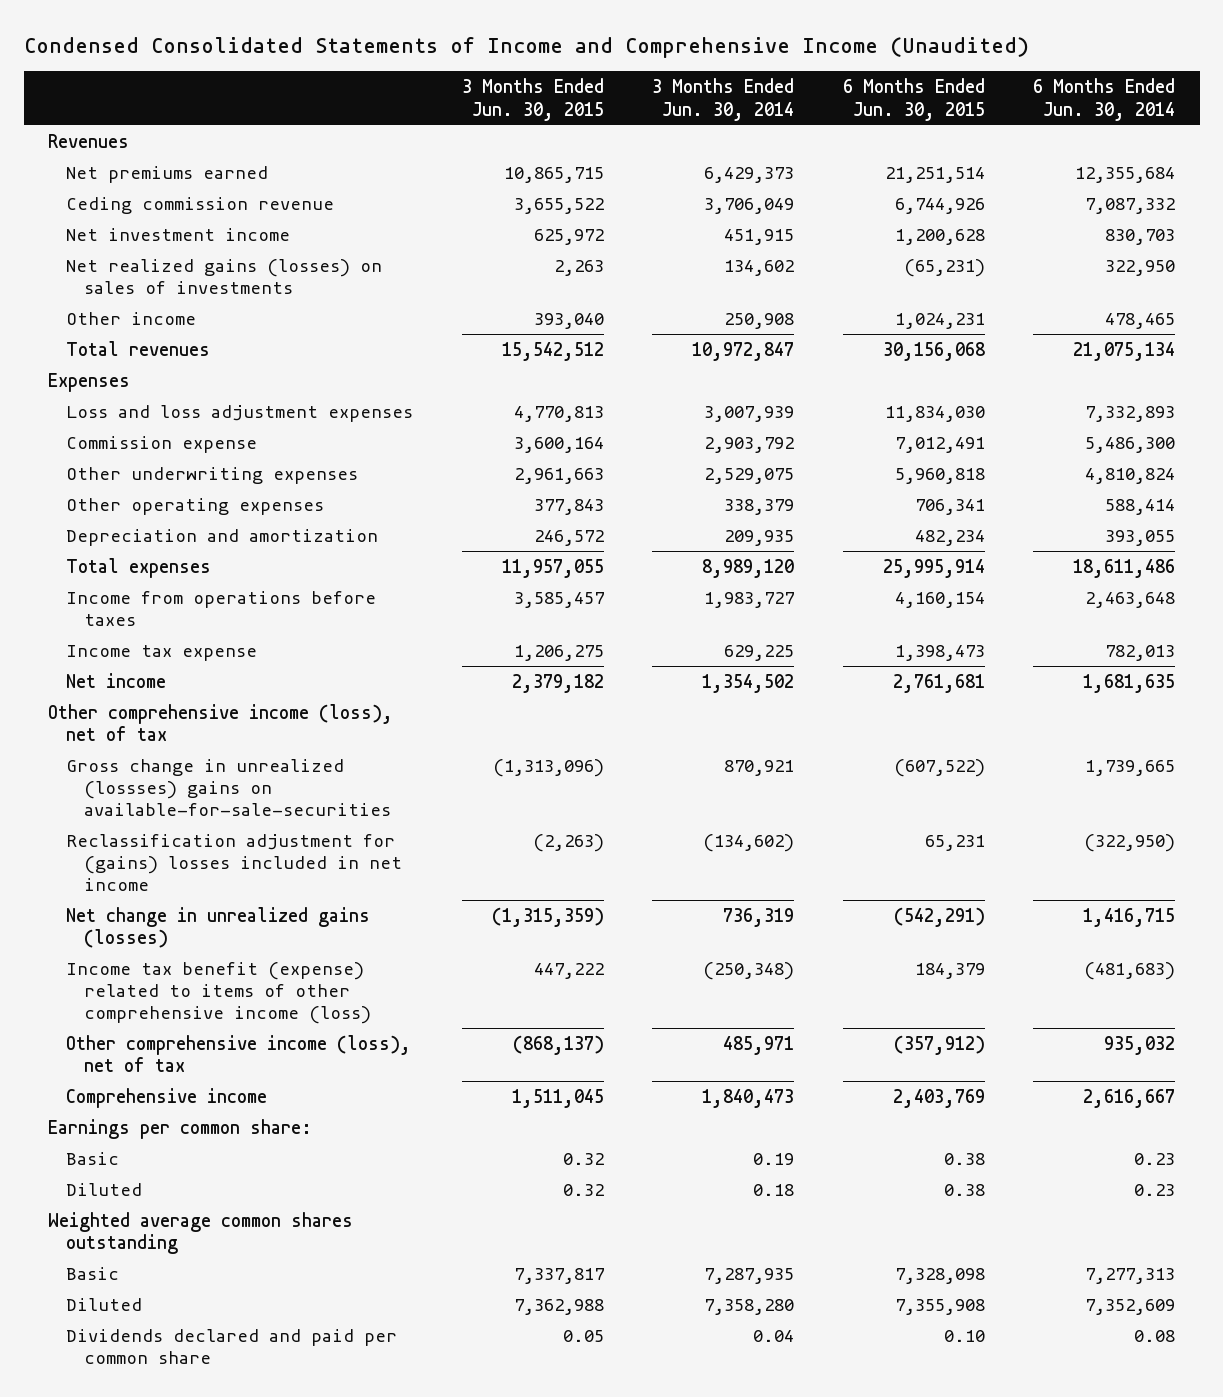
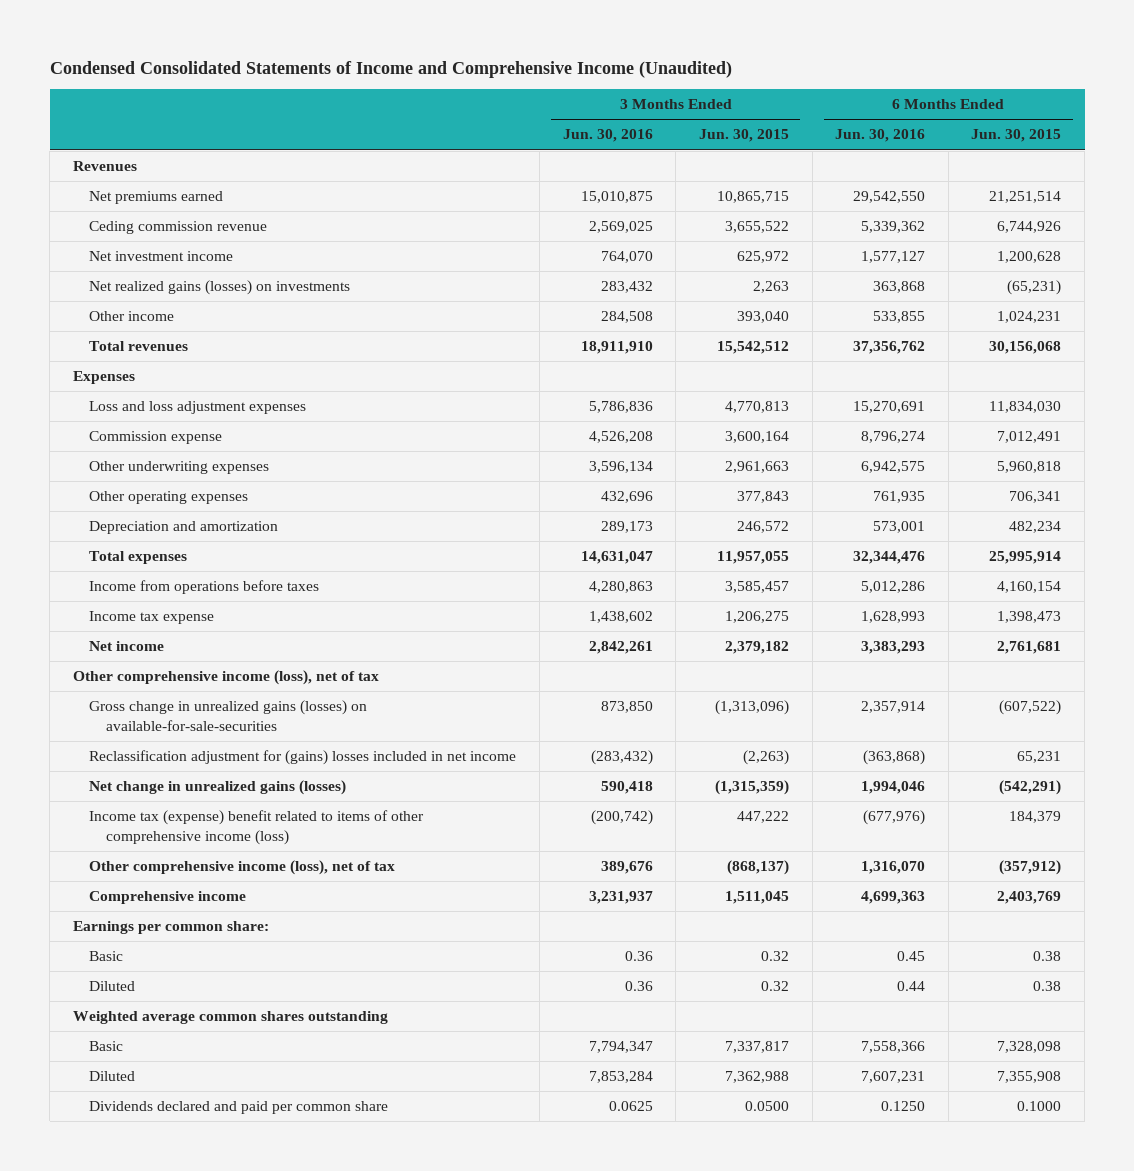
[652,78,795,121] 3 Months Ended Jun. 30, 2014 -> none
[1033,78,1176,121] 6 Months Ended Jun. 30, 2014 -> none
none -> [562,129,653,143] Jun. 30, 2016
none -> [835,129,926,143] Jun. 30, 2016
[65,259,382,295] Net realized gains (losses) on sales of investments -> [89,280,351,296] Net realized gains (losses) on investments
[65,759,391,817] Gross change in unrealized (lossses) gains on available-for-sale-securities -> [89,700,368,731] Gross change in unrealized gains (losses) on available-for-sale-securities
[65,962,371,1025] Income tax benefit (expense) related to items of other comprehensive income (loss) -> [89,810,425,845] Income tax (expense) benefit related to items of other comprehensive income (loss)
[562,1330,604,1343] 0.05 -> [744,1101,789,1112] 0.0500
[943,1330,985,1343] 0.10 -> [1017,1101,1062,1112] 0.1000

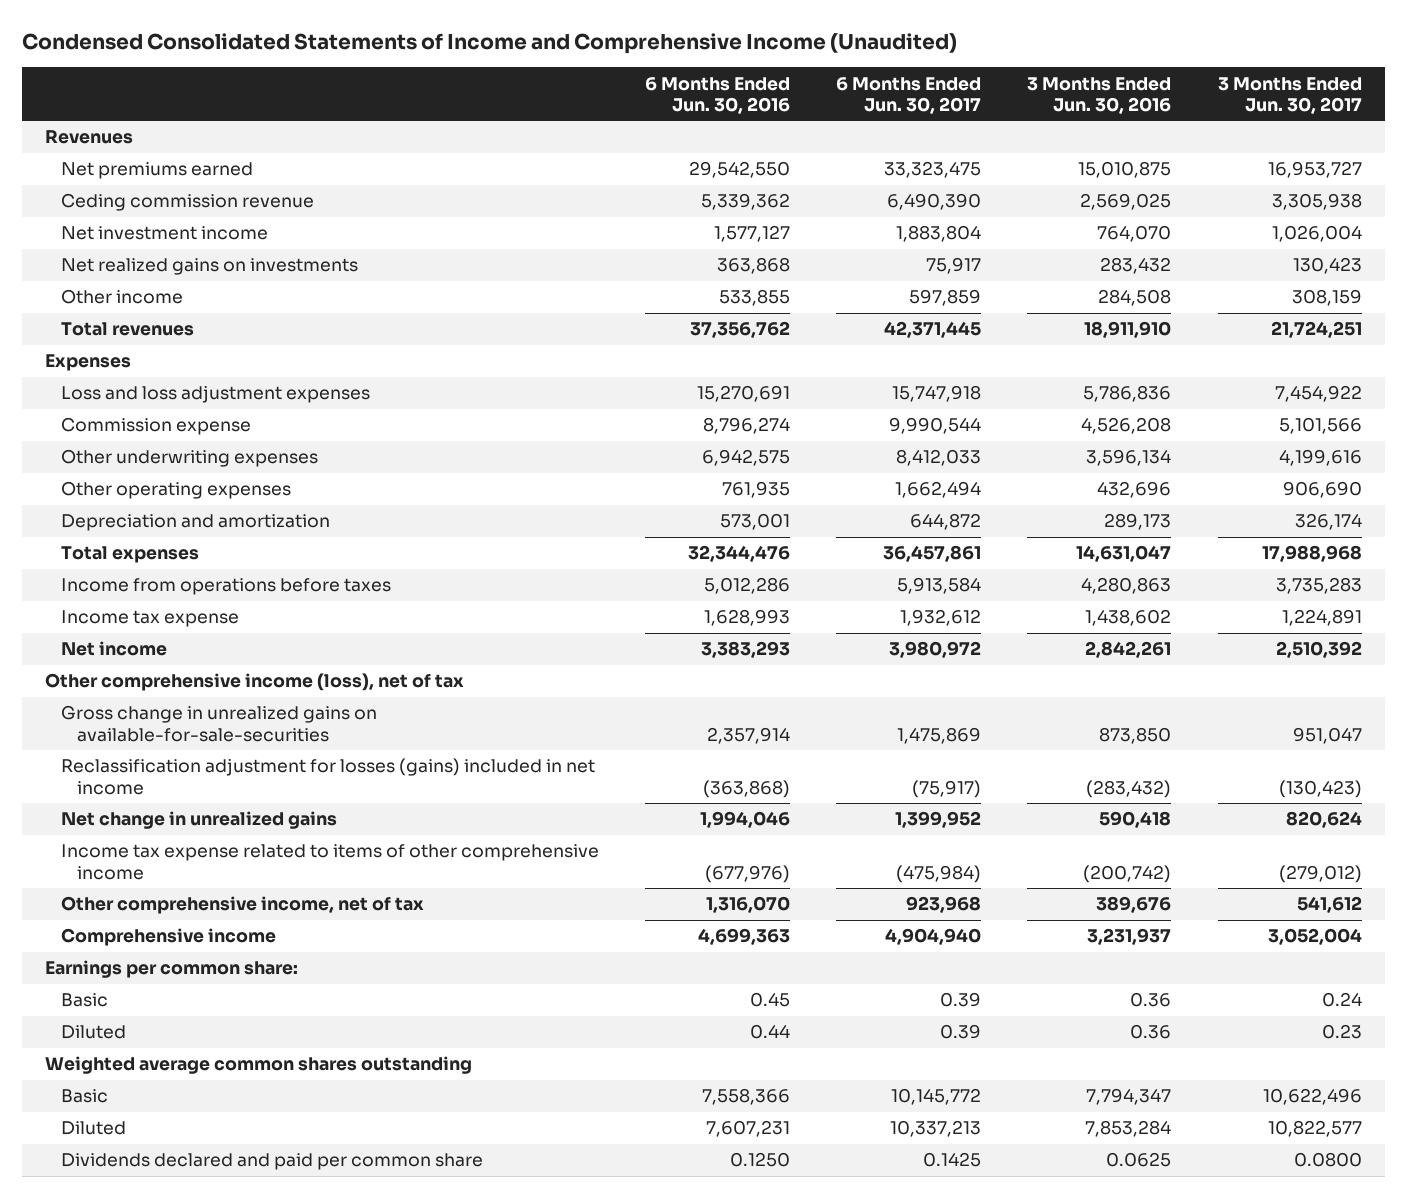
[698,129,789,143] Jun. 30, 2015 -> none
[971,129,1062,143] Jun. 30, 2015 -> none
none -> [836,76,982,115] 6 Months Ended Jun. 30, 2017
none -> [1217,76,1362,115] 3 Months Ended Jun. 30, 2017
[89,280,351,296] Net realized gains (losses) on investments -> [61,258,359,276] Net realized gains on investments
[89,700,368,731] Gross change in unrealized gains (losses) on available-for-sale-securities -> [61,705,378,742] Gross change in unrealized gains on available-for-sale-securities
[89,750,517,766] Reclassification adjustment for (gains) losses included in net income -> [61,758,596,795] Reclassification adjustment for losses (gains) included in net income
[89,780,347,796] Net change in unrealized gains (losses) -> [61,811,338,830] Net change in unrealized gains
[89,810,425,845] Income tax (expense) benefit related to items of other comprehensive income (loss) -> [61,844,600,880] Income tax expense related to items of other comprehensive income
[89,860,396,876] Other comprehensive income (loss), net of tax -> [61,896,425,915] Other comprehensive income, net of tax

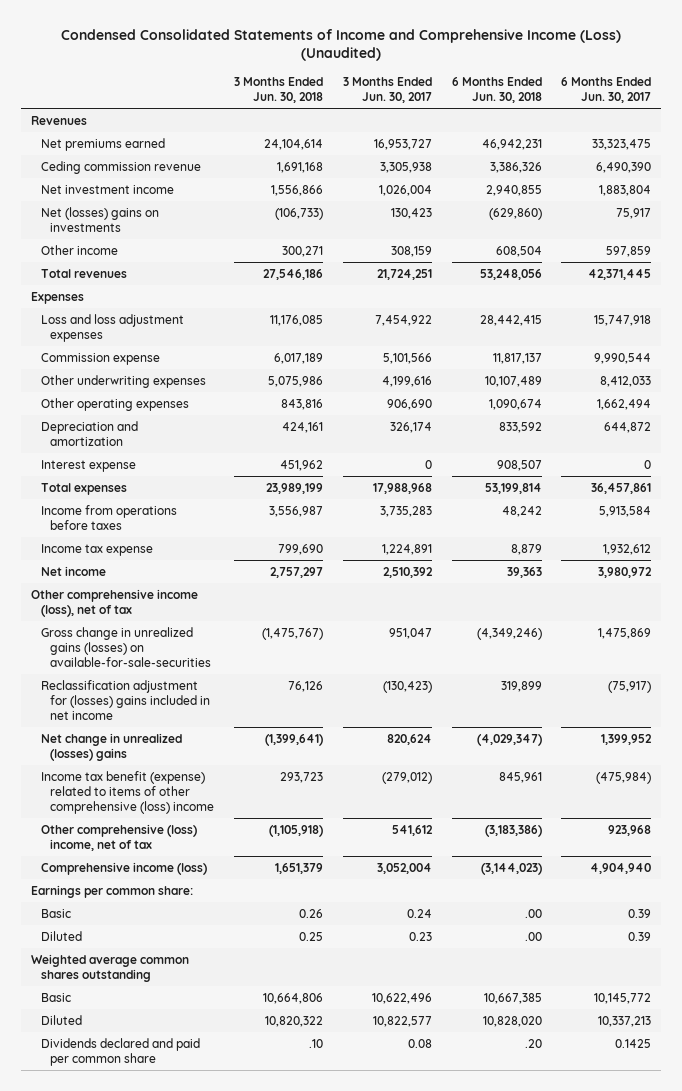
[21,33,957,55] Condensed Consolidated Statements of Income and Comprehensive Income (Unaudited) -> [61,28,622,62] Condensed Consolidated Statements of Income and Comprehensive Income (Loss) (Unaudited)
[645,76,791,115] 6 Months Ended Jun. 30, 2016 -> none
[1027,76,1172,115] 3 Months Ended Jun. 30, 2016 -> none
none -> [234,76,324,104] 3 Months Ended Jun. 30, 2018
none -> [451,76,542,104] 6 Months Ended Jun. 30, 2018
[61,258,359,276] Net realized gains on investments -> [40,206,159,232] Net (losses) gains on investments
none -> [40,459,136,472] Interest expense
[61,705,378,742] Gross change in unrealized gains on available-for-sale-securities -> [40,626,212,668] Gross change in unrealized gains (losses) on available-for-sale-securities
[61,758,596,795] Reclassification adjustment for losses (gains) included in net income -> [40,679,211,721] Reclassification adjustment for (losses) gains included in net income
[61,811,338,830] Net change in unrealized gains -> [40,732,182,761] Net change in unrealized (losses) gains
[61,844,600,880] Income tax expense related to items of other comprehensive income -> [40,770,215,815] Income tax benefit (expense) related to items of other comprehensive (loss) income
[61,896,425,915] Other comprehensive income, net of tax -> [40,823,197,851] Other comprehensive (loss) income, net of tax
[61,928,277,947] Comprehensive income -> [40,861,207,875] Comprehensive income (loss)
[1293,1152,1362,1168] 0.0800 -> [407,1038,432,1048] 0.08

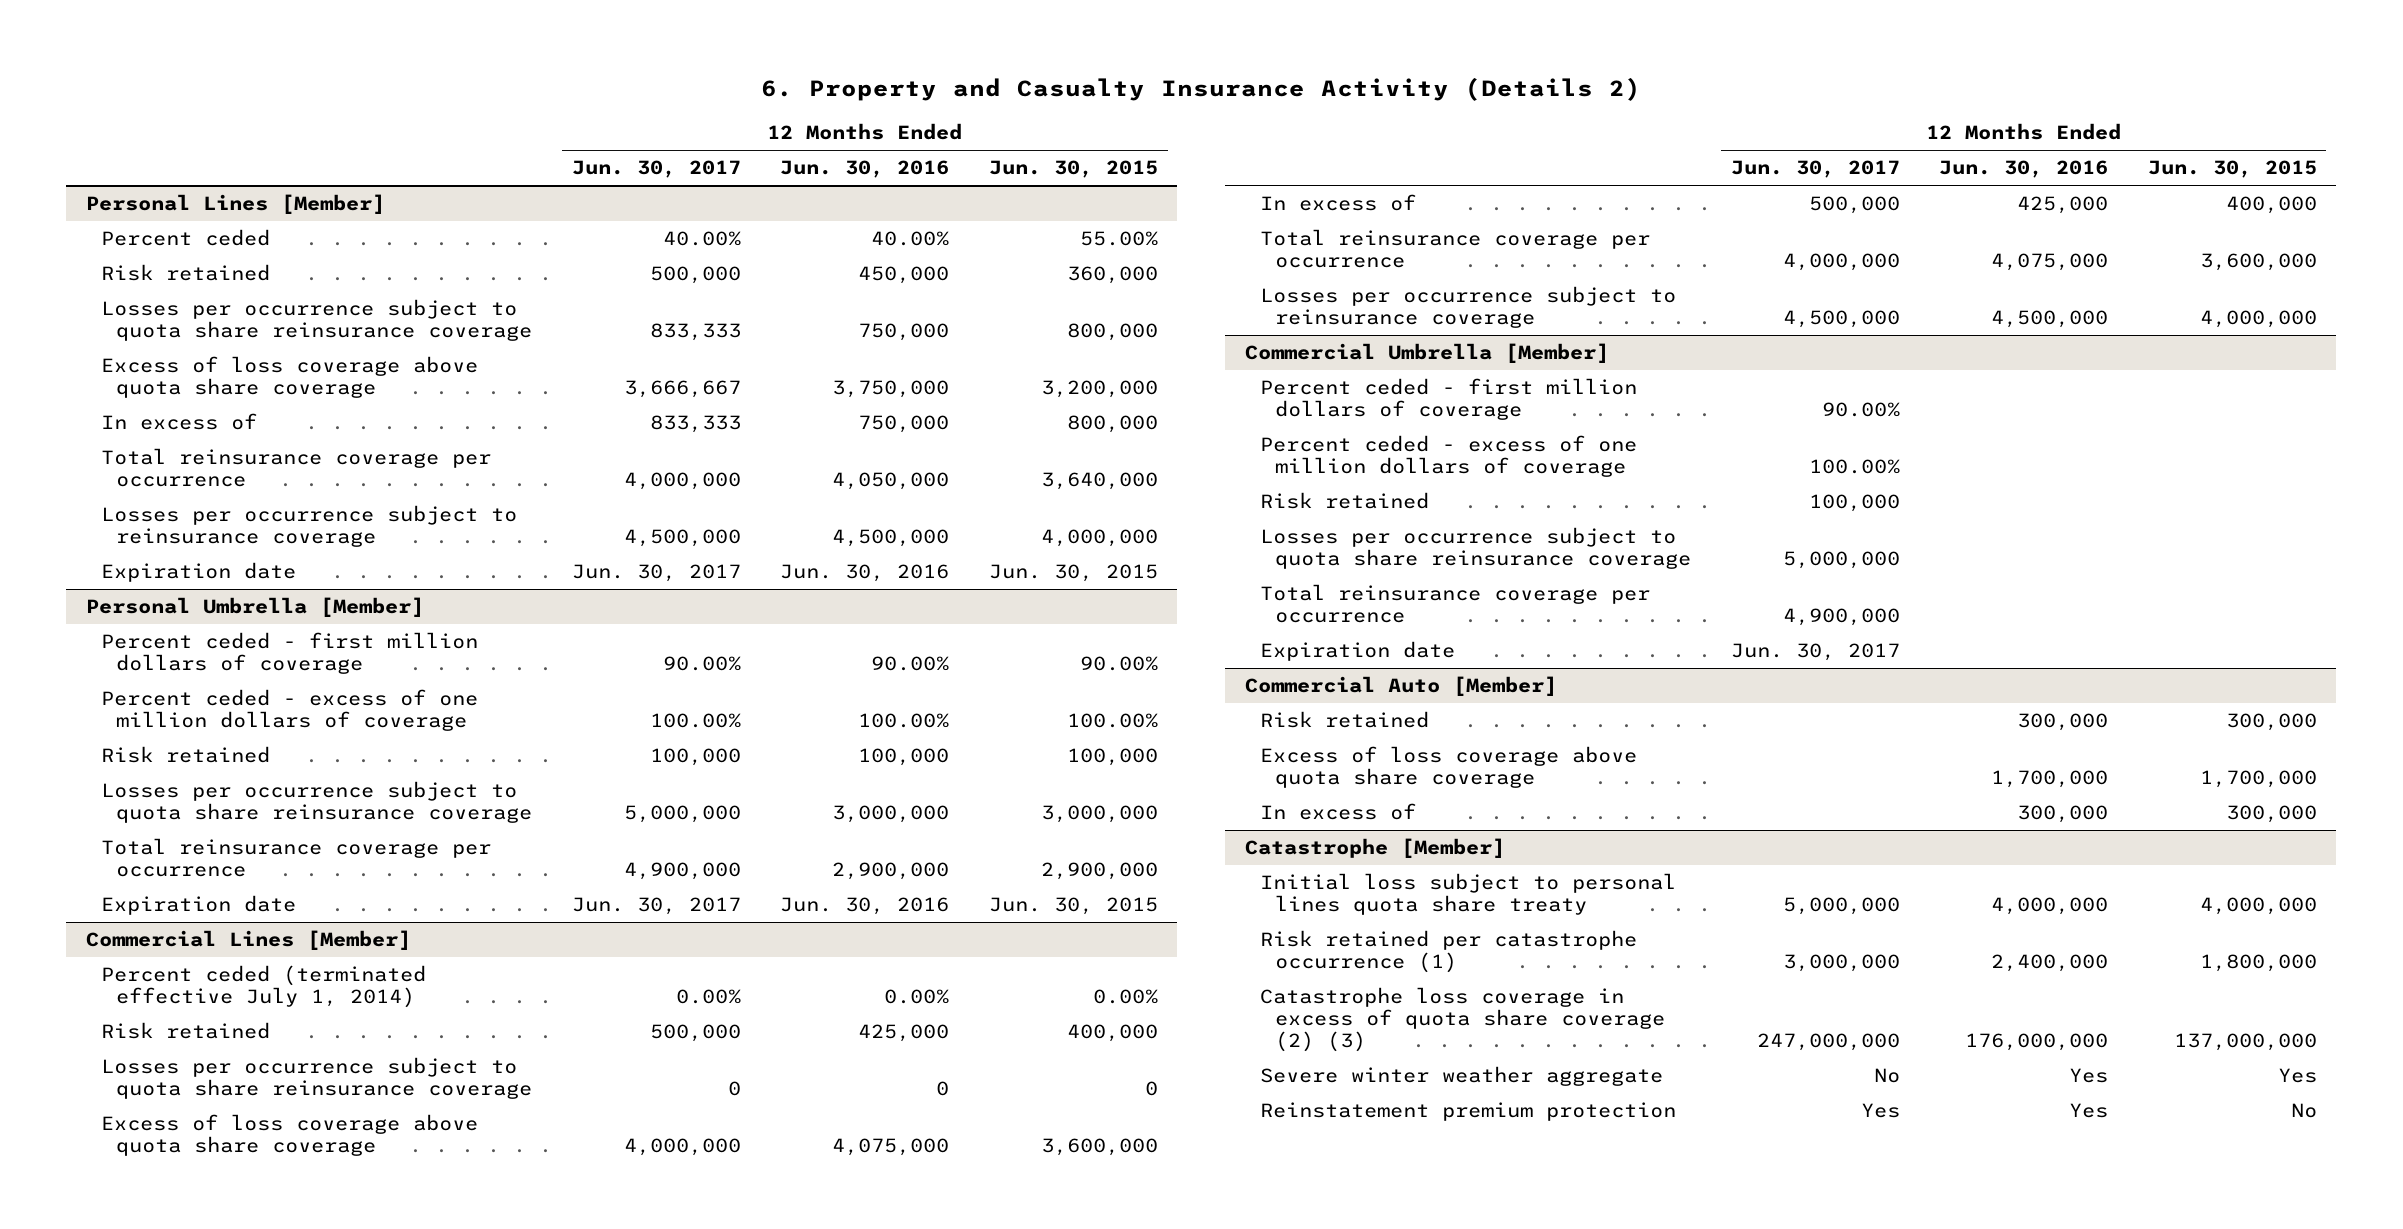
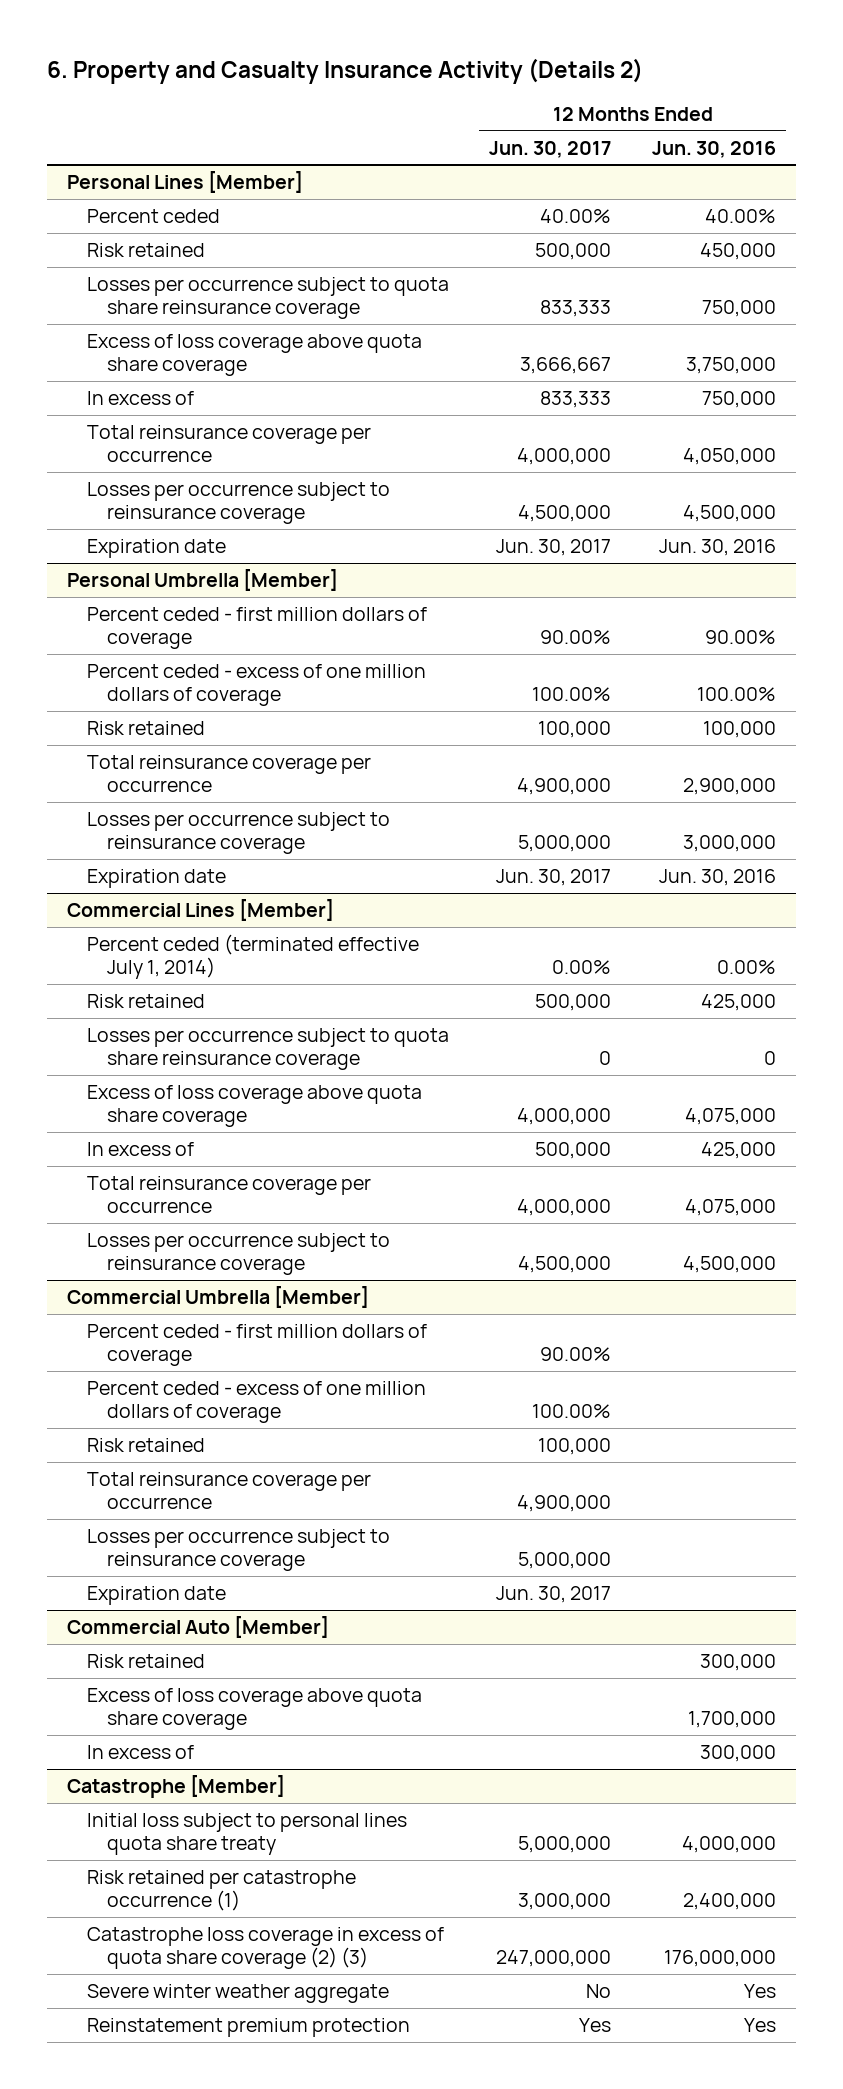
[988,160,1158,179] Jun. 30, 2015 -> none
[101,781,533,824] Losses per occurrence subject to quota share reinsurance coverage -> none
none -> [87,811,391,854] Losses per occurrence subject to reinsurance coverage
[1259,527,1692,570] Losses per occurrence subject to quota share reinsurance coverage -> none
none -> [87,1528,391,1571] Losses per occurrence subject to reinsurance coverage

